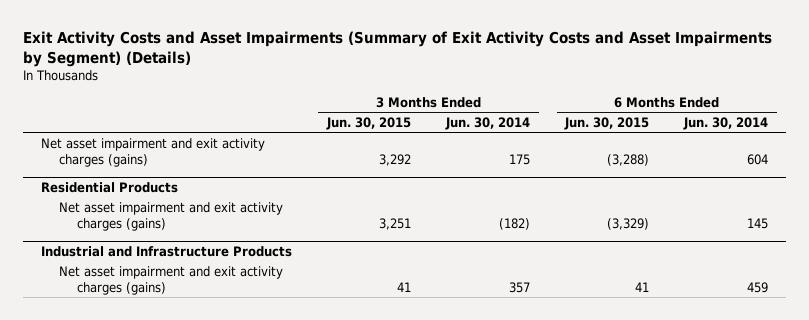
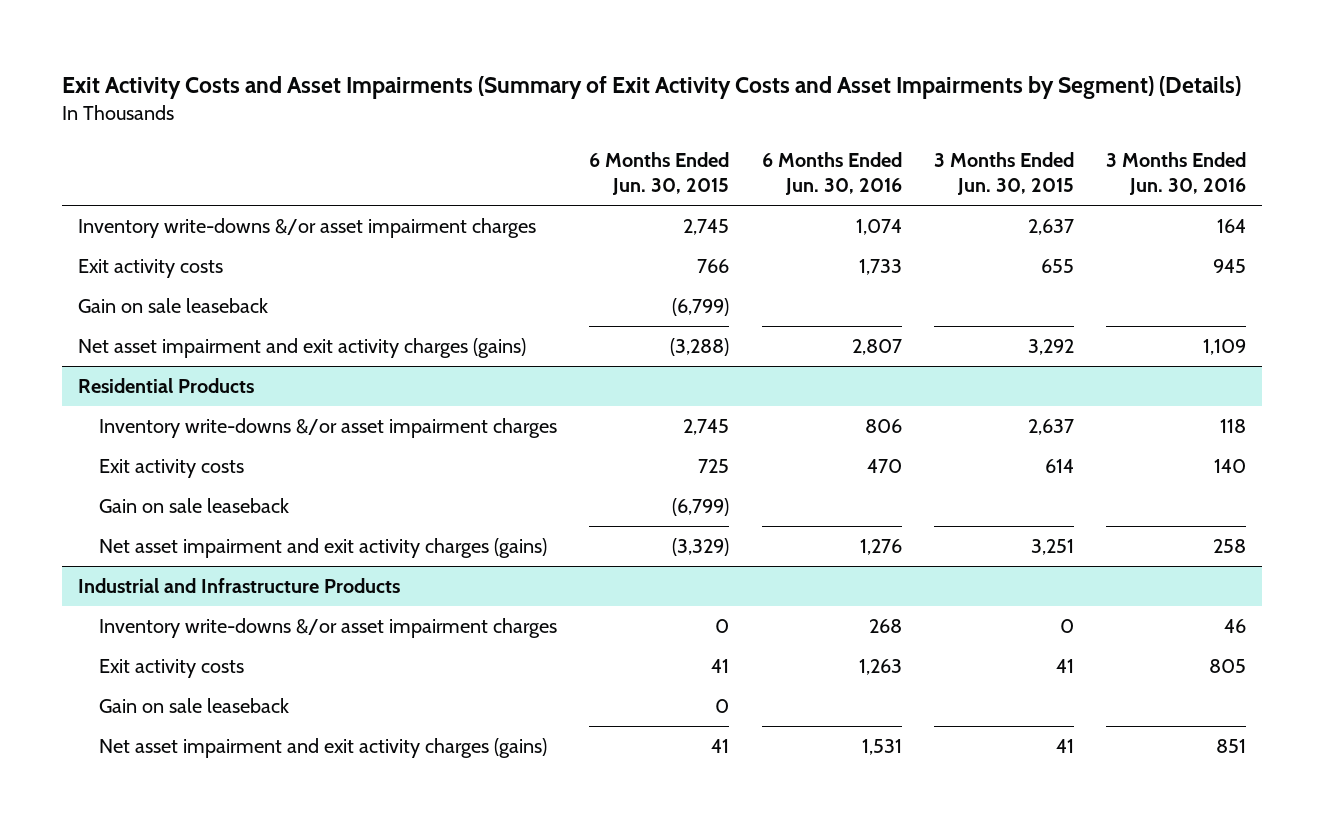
[445,116,531,130] Jun. 30, 2014 -> none
[683,116,769,130] Jun. 30, 2014 -> none
none -> [761,152,902,196] 6 Months Ended Jun. 30, 2016
none -> [1105,152,1246,196] 3 Months Ended Jun. 30, 2016
none -> [78,218,537,239] Inventory write-downs &/or asset impairment charges
none -> [78,259,224,279] Exit activity costs
none -> [78,298,269,314] Gain on sale leaseback
none -> [99,418,558,439] Inventory write-downs &/or asset impairment charges
none -> [99,459,245,479] Exit activity costs
none -> [99,498,290,514] Gain on sale leaseback
none -> [99,618,558,639] Inventory write-downs &/or asset impairment charges
none -> [99,659,245,679] Exit activity costs
none -> [99,698,290,714] Gain on sale leaseback

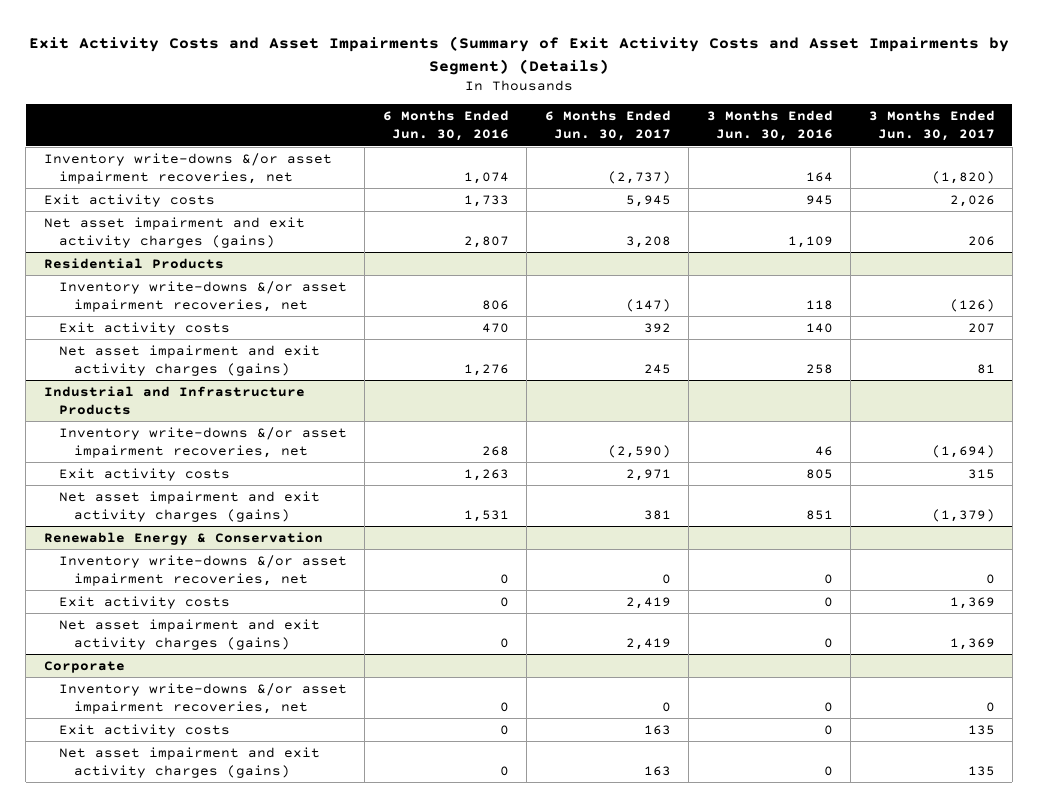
[589,152,730,196] 6 Months Ended Jun. 30, 2015 -> none
[933,152,1074,196] 3 Months Ended Jun. 30, 2015 -> none
none -> [544,110,671,142] 6 Months Ended Jun. 30, 2017
none -> [868,110,995,142] 3 Months Ended Jun. 30, 2017
[78,218,537,239] Inventory write-downs &/or asset impairment charges -> [43,152,332,184] Inventory write-downs &/or asset impairment recoveries, net
[78,298,269,314] Gain on sale leaseback -> none
[99,418,558,439] Inventory write-downs &/or asset impairment charges -> [58,280,347,312] Inventory write-downs &/or asset impairment recoveries, net
[99,498,290,514] Gain on sale leaseback -> none
[99,618,558,639] Inventory write-downs &/or asset impairment charges -> [58,426,347,458] Inventory write-downs &/or asset impairment recoveries, net
[99,698,290,714] Gain on sale leaseback -> none
none -> [43,531,323,545] Renewable Energy & Conservation
none -> [58,554,347,586] Inventory write-downs &/or asset impairment recoveries, net
none -> [58,595,230,609] Exit activity costs
none -> [58,618,320,650] Net asset impairment and exit activity charges (gains)
none -> [43,660,125,673] Corporate
none -> [58,682,347,714] Inventory write-downs &/or asset impairment recoveries, net
none -> [58,723,230,737] Exit activity costs
none -> [58,746,320,778] Net asset impairment and exit activity charges (gains)

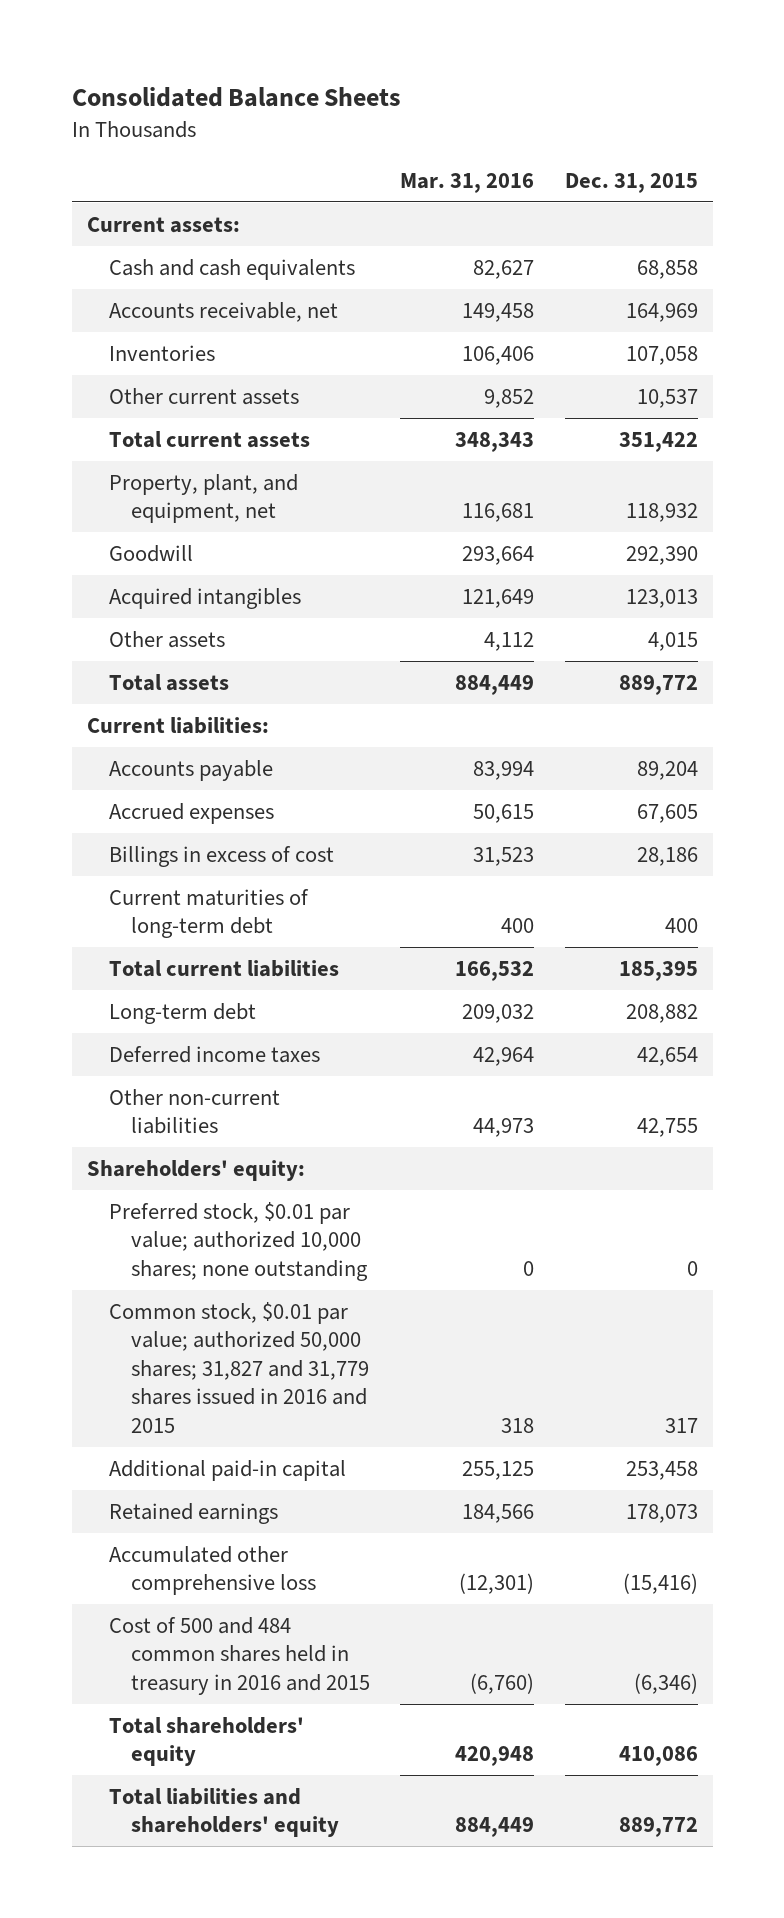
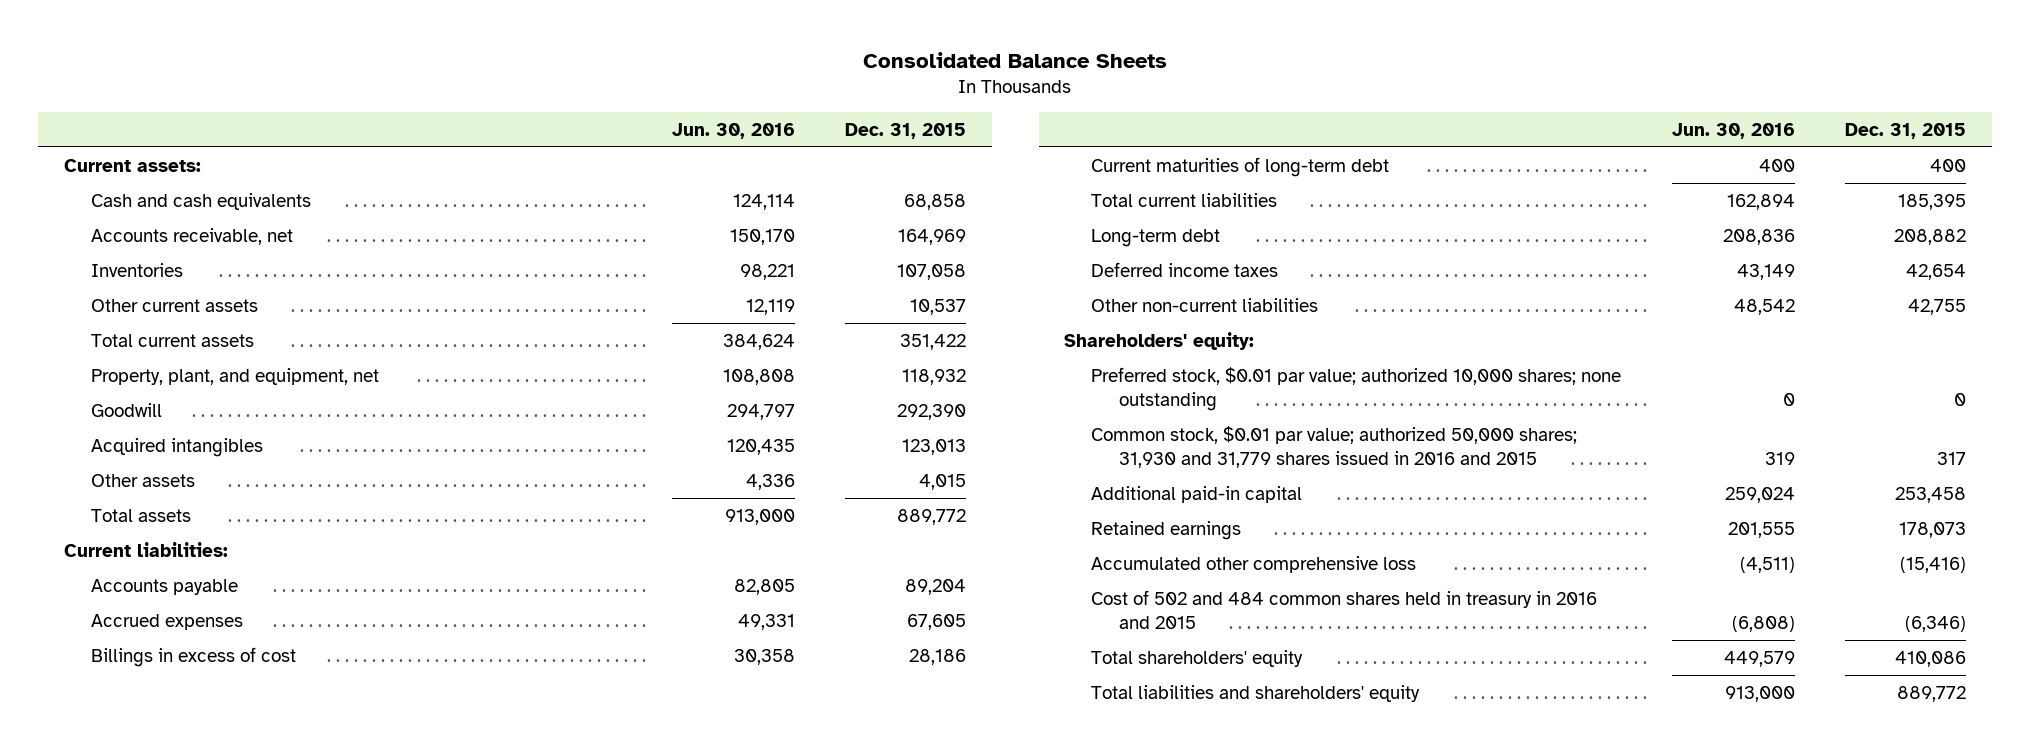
[400,172,535,193] Mar. 31, 2016 -> none
none -> [671,122,795,139] Jun. 30, 2016
[108,1301,370,1433] Common stock, $0.01 par value; authorized 50,000 shares; 31,827 and 31,779 shares issued in 2016 and 2015 -> [1091,425,1578,469] Common stock, $0.01 par value; authorized 50,000 shares; 31,930 and 31,779 shares issued in 2016 and 2015
[108,1616,371,1695] Cost of 500 and 484 common shares held in treasury in 2016 and 2015 -> [1091,589,1598,630] Cost of 502 and 484 common shares held in treasury in 2016 and 2015

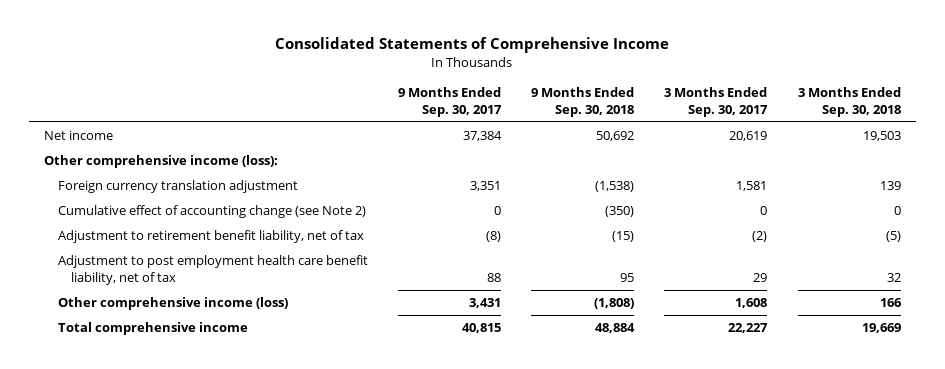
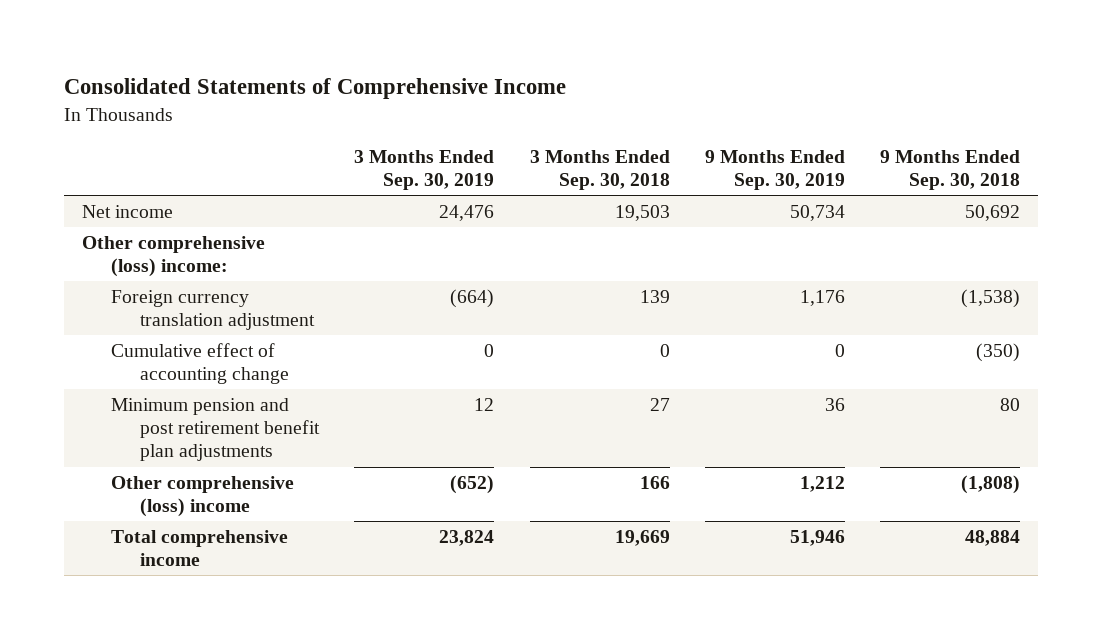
[397,87,502,117] 9 Months Ended Sep. 30, 2017 -> none
[664,87,769,117] 3 Months Ended Sep. 30, 2017 -> none
none -> [354,149,495,190] 3 Months Ended Sep. 30, 2019
none -> [705,149,846,190] 9 Months Ended Sep. 30, 2019
[44,155,279,169] Other comprehensive income (loss): -> [81,236,265,278] Other comprehensive (loss) income:
[57,255,368,285] Adjustment to post employment health care benefit liability, net of tax -> none
[57,205,366,219] Cumulative effect of accounting change (see Note 2) -> [110,343,290,385] Cumulative effect of accounting change
[57,230,364,244] Adjustment to retirement benefit liability, net of tax -> [110,398,321,462] Minimum pension and post retirement benefit plan adjustments
[612,231,635,243] (15) -> [1000,398,1021,412] 80
[885,231,901,243] (5) -> [649,398,670,412] 27
[57,297,288,311] Other comprehensive income (loss) -> [110,476,294,518] Other comprehensive (loss) income

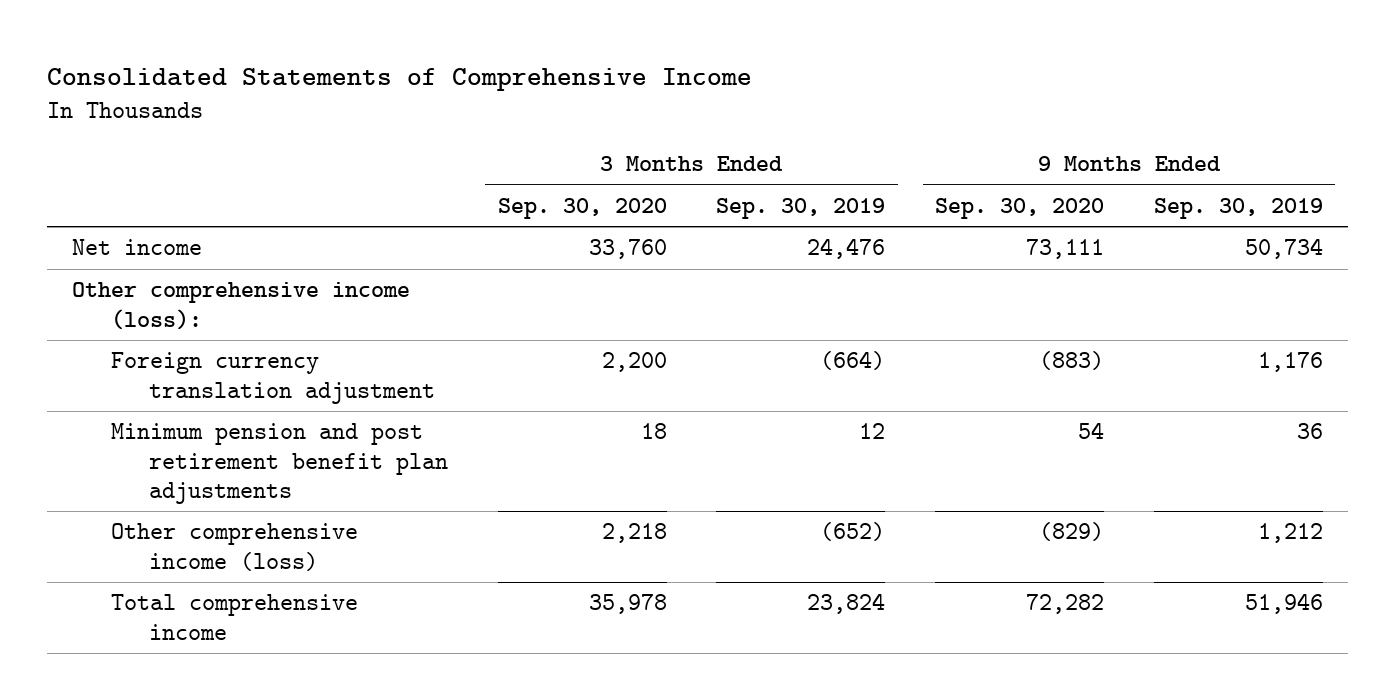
[529,149,670,190] 3 Months Ended Sep. 30, 2018 -> none
[880,149,1021,190] 9 Months Ended Sep. 30, 2018 -> none
none -> [497,197,667,219] Sep. 30, 2020
none -> [935,197,1105,219] Sep. 30, 2020
[81,236,265,278] Other comprehensive (loss) income: -> [72,282,411,330] Other comprehensive income (loss):
[110,343,290,385] Cumulative effect of accounting change -> none
[110,476,294,518] Other comprehensive (loss) income -> [110,523,358,571] Other comprehensive income (loss)

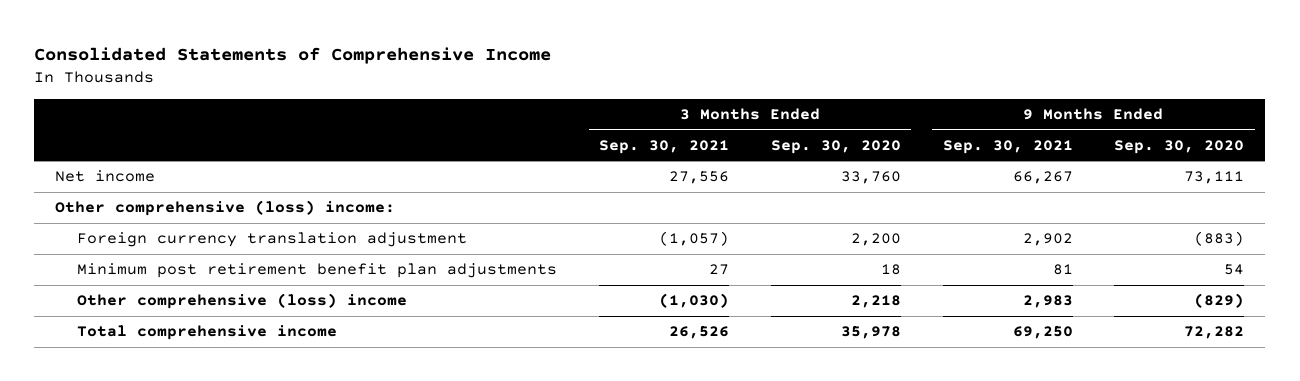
[716,197,886,219] Sep. 30, 2019 -> none
[1153,197,1323,219] Sep. 30, 2019 -> none
none -> [598,139,729,154] Sep. 30, 2021
none -> [942,139,1073,154] Sep. 30, 2021
[72,282,411,330] Other comprehensive income (loss): -> [55,200,396,217] Other comprehensive (loss) income:
[110,423,448,504] Minimum pension and post retirement benefit plan adjustments -> [77,263,558,279] Minimum post retirement benefit plan adjustments
[110,523,358,571] Other comprehensive income (loss) -> [77,293,408,310] Other comprehensive (loss) income

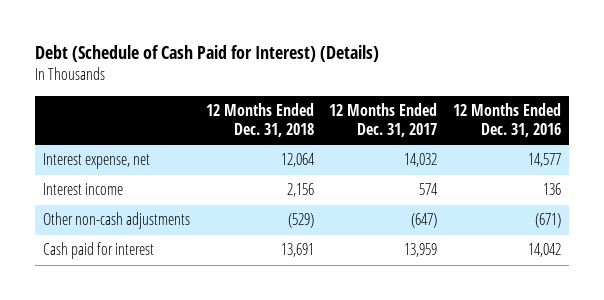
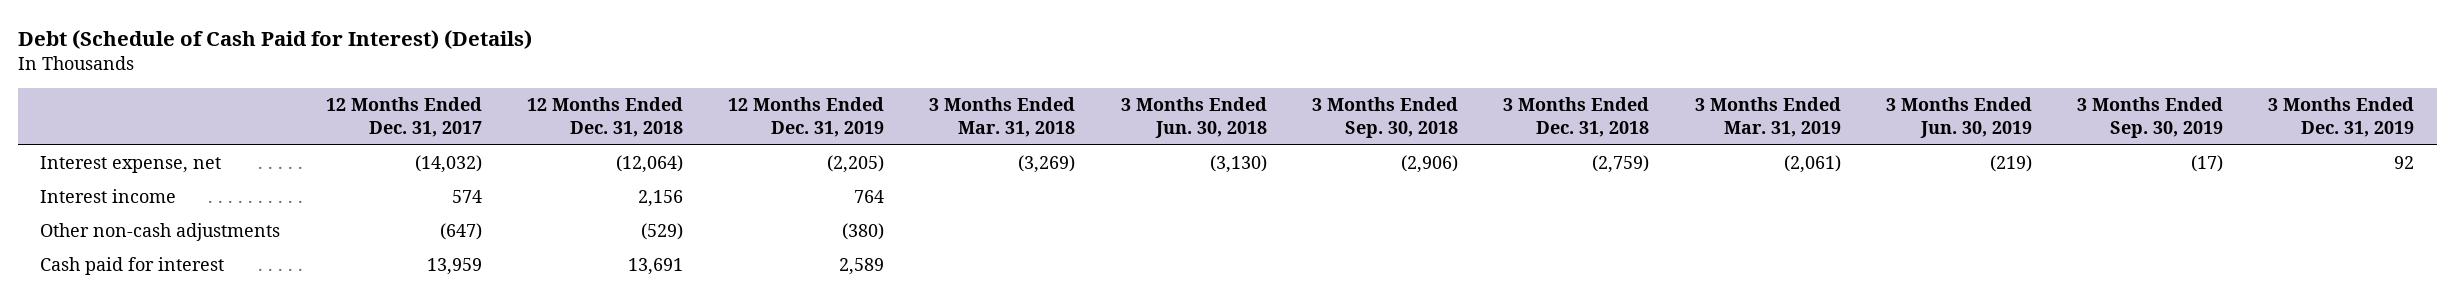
[453,103,562,137] 12 Months Ended Dec. 31, 2016 -> none
none -> [728,97,885,138] 12 Months Ended Dec. 31, 2019
none -> [929,97,1076,138] 3 Months Ended Mar. 31, 2018
none -> [1120,97,1267,139] 3 Months Ended Jun. 30, 2018
none -> [1311,97,1458,139] 3 Months Ended Sep. 30, 2018
none -> [1503,97,1650,138] 3 Months Ended Dec. 31, 2018
none -> [1694,97,1841,138] 3 Months Ended Mar. 31, 2019
none -> [1885,97,2032,139] 3 Months Ended Jun. 30, 2019
none -> [2077,97,2224,139] 3 Months Ended Sep. 30, 2019
none -> [2268,97,2415,138] 3 Months Ended Dec. 31, 2019
[280,153,315,168] 12,064 -> [615,155,683,174] (12,064)
[404,153,438,168] 14,032 -> [414,155,482,174] (14,032)

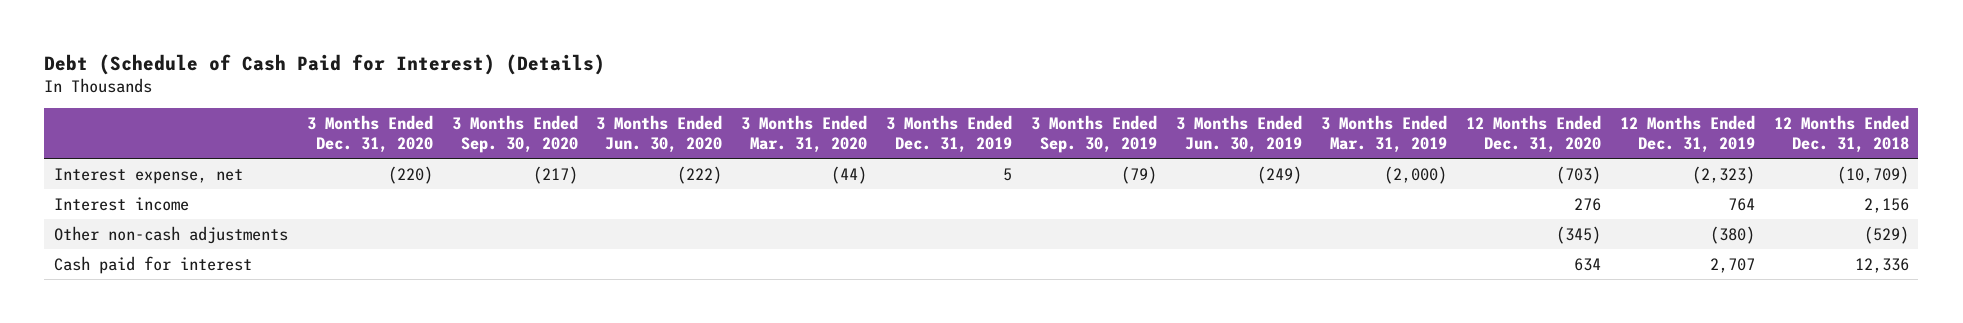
[325,97,482,138] 12 Months Ended Dec. 31, 2017 -> none
[929,97,1076,138] 3 Months Ended Mar. 31, 2018 -> none
[1120,97,1267,139] 3 Months Ended Jun. 30, 2018 -> none
[1311,97,1458,139] 3 Months Ended Sep. 30, 2018 -> none
[1503,97,1650,138] 3 Months Ended Dec. 31, 2018 -> none
none -> [306,115,433,153] 3 Months Ended Dec. 31, 2020
none -> [451,115,578,153] 3 Months Ended Sep. 30, 2020
none -> [596,115,723,153] 3 Months Ended Jun. 30, 2020
none -> [741,115,868,153] 3 Months Ended Mar. 31, 2020
none -> [1465,115,1601,153] 12 Months Ended Dec. 31, 2020
[615,155,683,174] (12,064) -> [1836,165,1909,184] (10,709)
[827,155,885,174] (2,205) -> [1691,165,1755,184] (2,323)
[1783,155,1841,174] (2,061) -> [1384,165,1448,184] (2,000)
[1989,155,2032,173] (219) -> [1257,165,1303,184] (249)
[2191,155,2224,173] (17) -> [1121,165,1158,184] (79)
[2394,156,2415,170] 92 -> [1003,167,1013,181] 5
[627,258,683,276] 13,691 -> [1854,257,1909,273] 12,336
[839,258,885,276] 2,589 -> [1709,257,1755,273] 2,707

